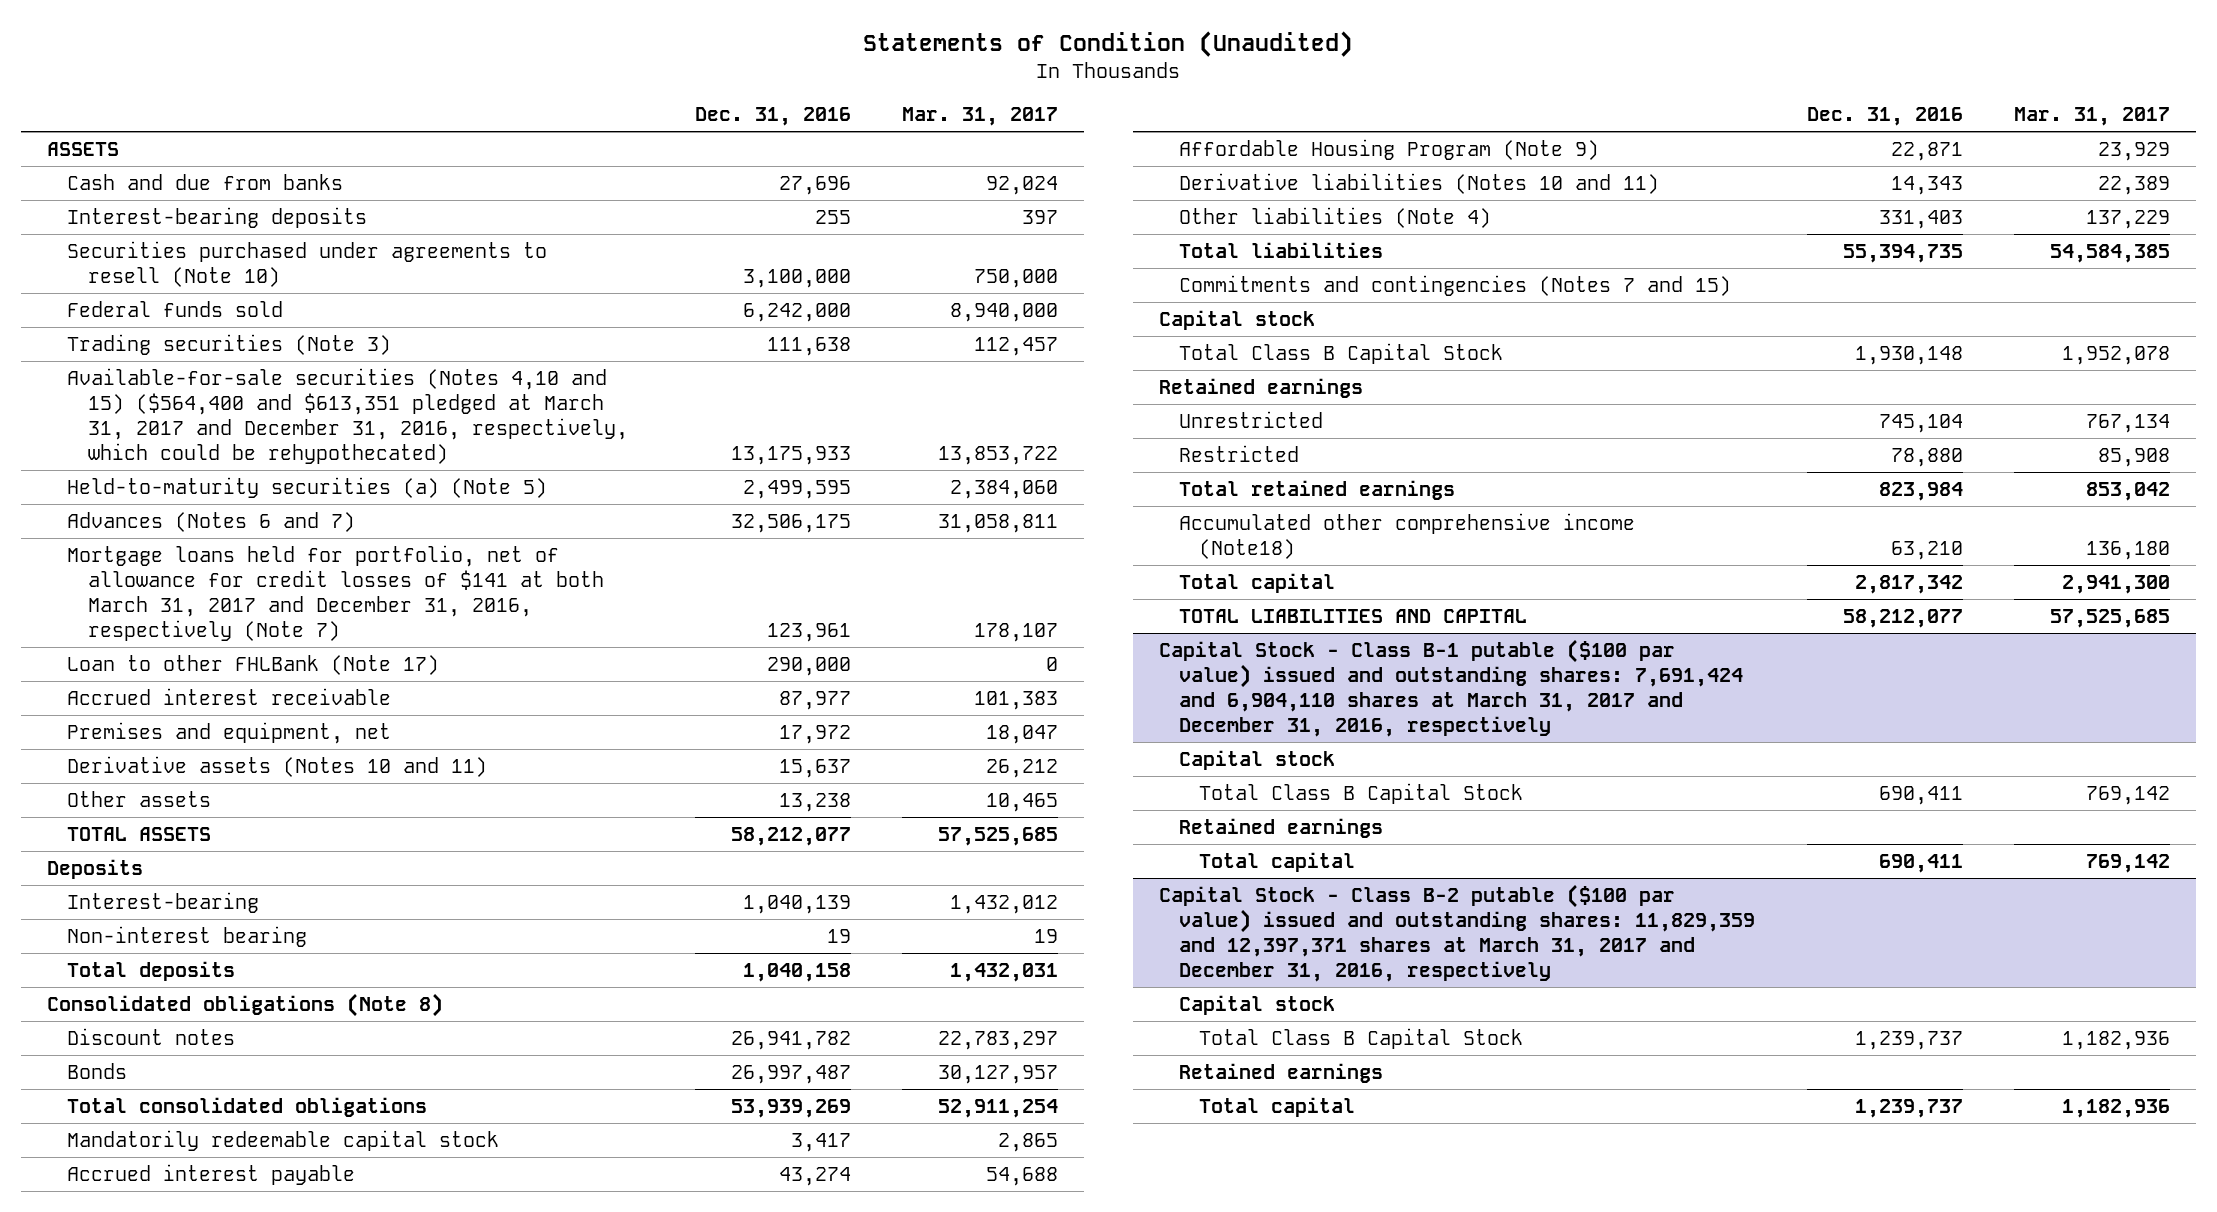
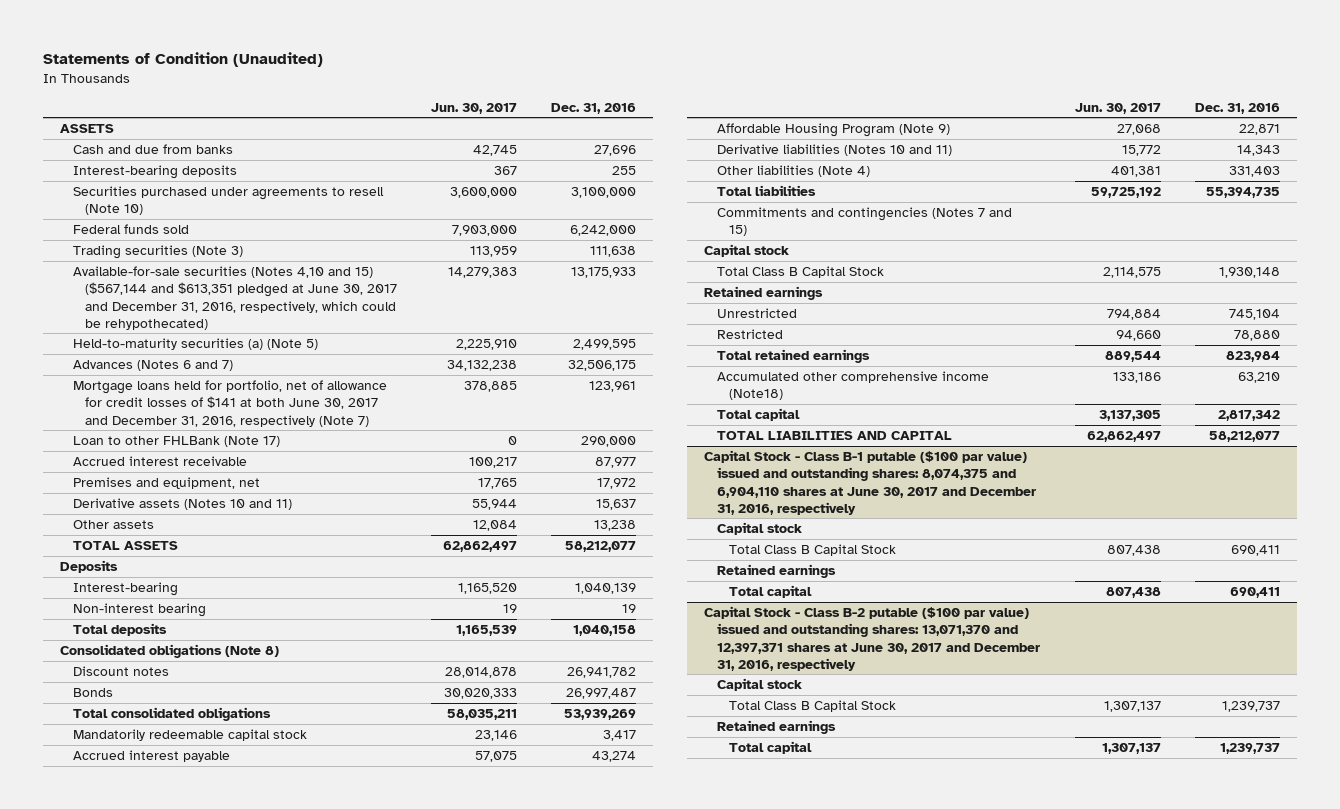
[902,107,1059,127] Mar. 31, 2017 -> none
none -> [431,102,518,114] Jun. 30, 2017
[67,367,628,464] Available-for-sale securities (Notes 4,10 and 15) ($564,400 and $613,351 pledged at March 31, 2017 and December 31, 2016, respectively, which could be rehypothecated) -> [72,266,398,330] Available-for-sale securities (Notes 4,10 and 15) ($567,144 and $613,351 pledged at June 30, 2017 and December 31, 2016, respectively, which could be rehypothecated)
[67,544,604,641] Mortgage loans held for portfolio, net of allowance for credit losses of $141 at both March 31, 2017 and December 31, 2016, respectively (Note 7) -> [72,380,387,427] Mortgage loans held for portfolio, net of allowance for credit losses of $141 at both June 30, 2017 and December 31, 2016, respectively (Note 7)
[1158,638,1744,737] Capital Stock - Class B-1 putable ($100 par value) issued and outstanding shares: 7,691,424 and 6,904,110 shares at March 31, 2017 and December 31, 2016, respectively -> [704,450,1036,515] Capital Stock - Class B-1 putable ($100 par value) issued and outstanding shares: 8,074,375 and 6,904,110 shares at June 30, 2017 and December 31, 2016, respectively
[1158,883,1756,982] Capital Stock - Class B-2 putable ($100 par value) issued and outstanding shares: 11,829,359 and 12,397,371 shares at March 31, 2017 and December 31, 2016, respectively -> [704,606,1040,671] Capital Stock - Class B-2 putable ($100 par value) issued and outstanding shares: 13,071,370 and 12,397,371 shares at June 30, 2017 and December 31, 2016, respectively

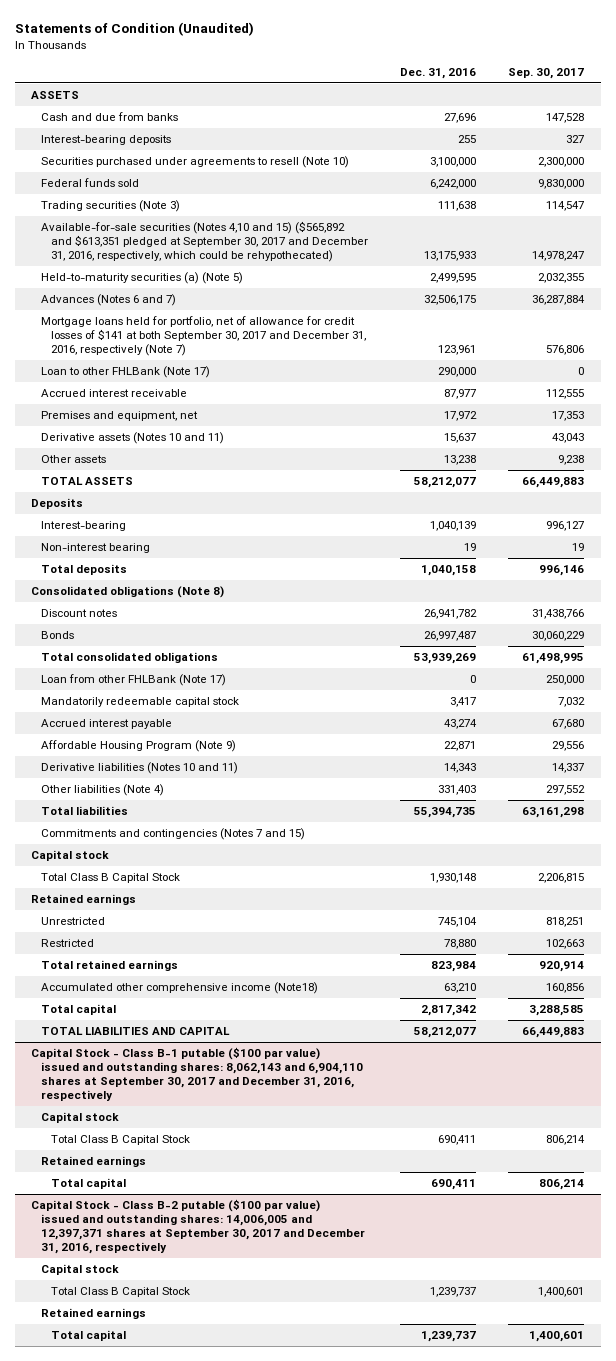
[431,102,518,114] Jun. 30, 2017 -> none
none -> [508,67,585,79] Sep. 30, 2017
[72,266,398,330] Available-for-sale securities (Notes 4,10 and 15) ($567,144 and $613,351 pledged at June 30, 2017 and December 31, 2016, respectively, which could be rehypothecated) -> [41,221,369,263] Available-for-sale securities (Notes 4,10 and 15) ($565,892 and $613,351 pledged at September 30, 2017 and December 31, 2016, respectively, which could be rehypothecated)
[72,380,387,427] Mortgage loans held for portfolio, net of allowance for credit losses of $141 at both June 30, 2017 and December 31, 2016, respectively (Note 7) -> [41,316,367,357] Mortgage loans held for portfolio, net of allowance for credit losses of $141 at both September 30, 2017 and December 31, 2016, respectively (Note 7)
none -> [41,674,227,687] Loan from other FHLBank (Note 17)
[704,450,1036,515] Capital Stock - Class B-1 putable ($100 par value) issued and outstanding shares: 8,074,375 and 6,904,110 shares at June 30, 2017 and December 31, 2016, respectively -> [31,1047,364,1102] Capital Stock - Class B-1 putable ($100 par value) issued and outstanding shares: 8,062,143 and 6,904,110 shares at September 30, 2017 and December 31, 2016, respectively
[704,606,1040,671] Capital Stock - Class B-2 putable ($100 par value) issued and outstanding shares: 13,071,370 and 12,397,371 shares at June 30, 2017 and December 31, 2016, respectively -> [31,1199,366,1255] Capital Stock - Class B-2 putable ($100 par value) issued and outstanding shares: 14,006,005 and 12,397,371 shares at September 30, 2017 and December 31, 2016, respectively

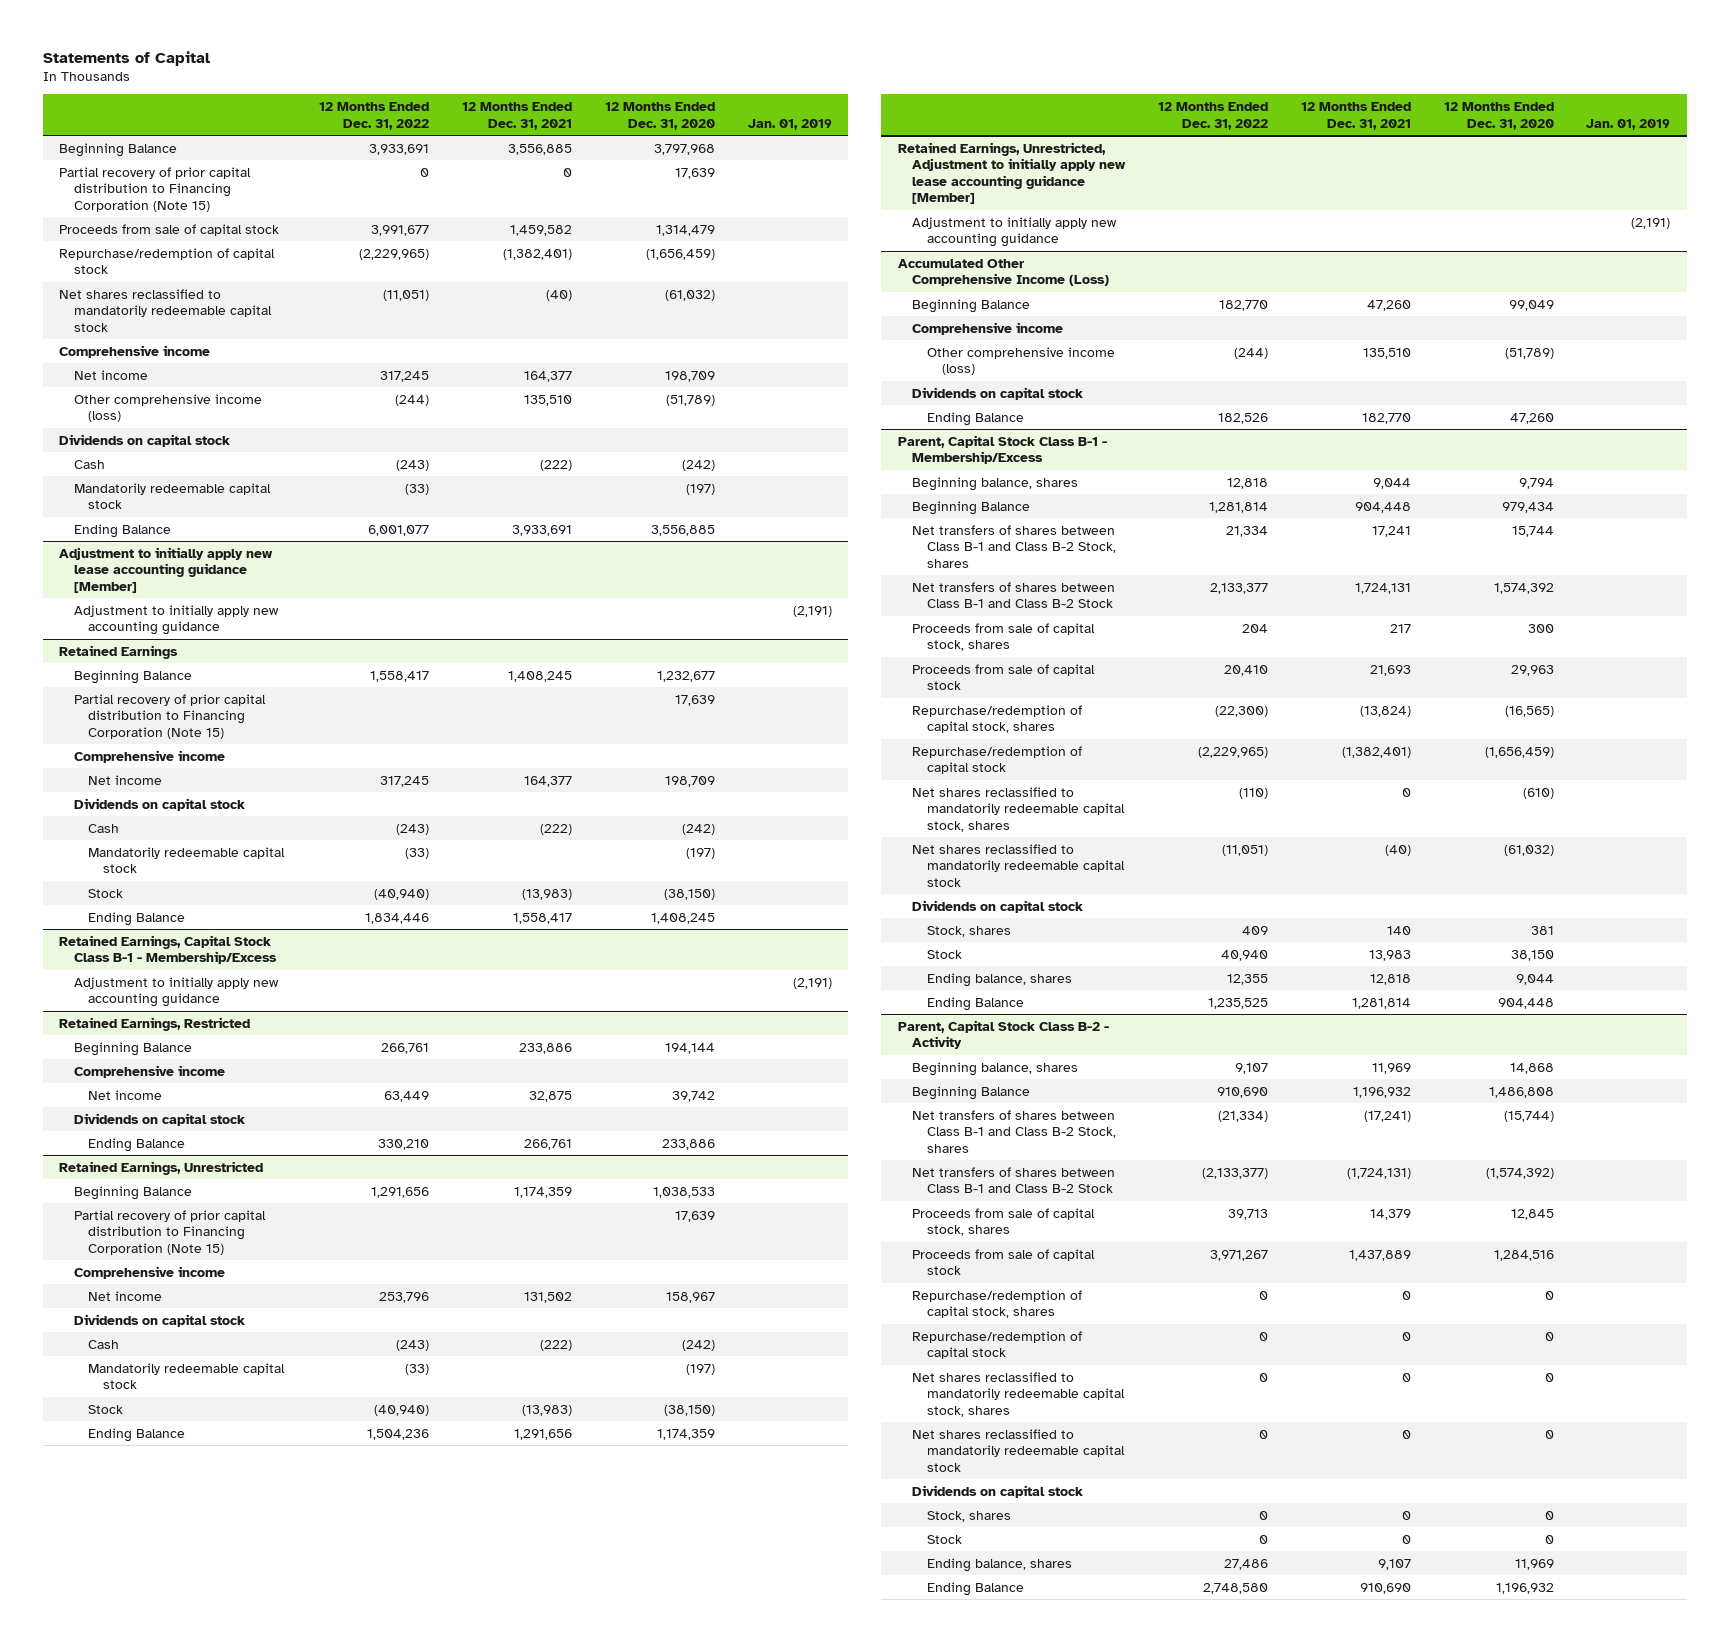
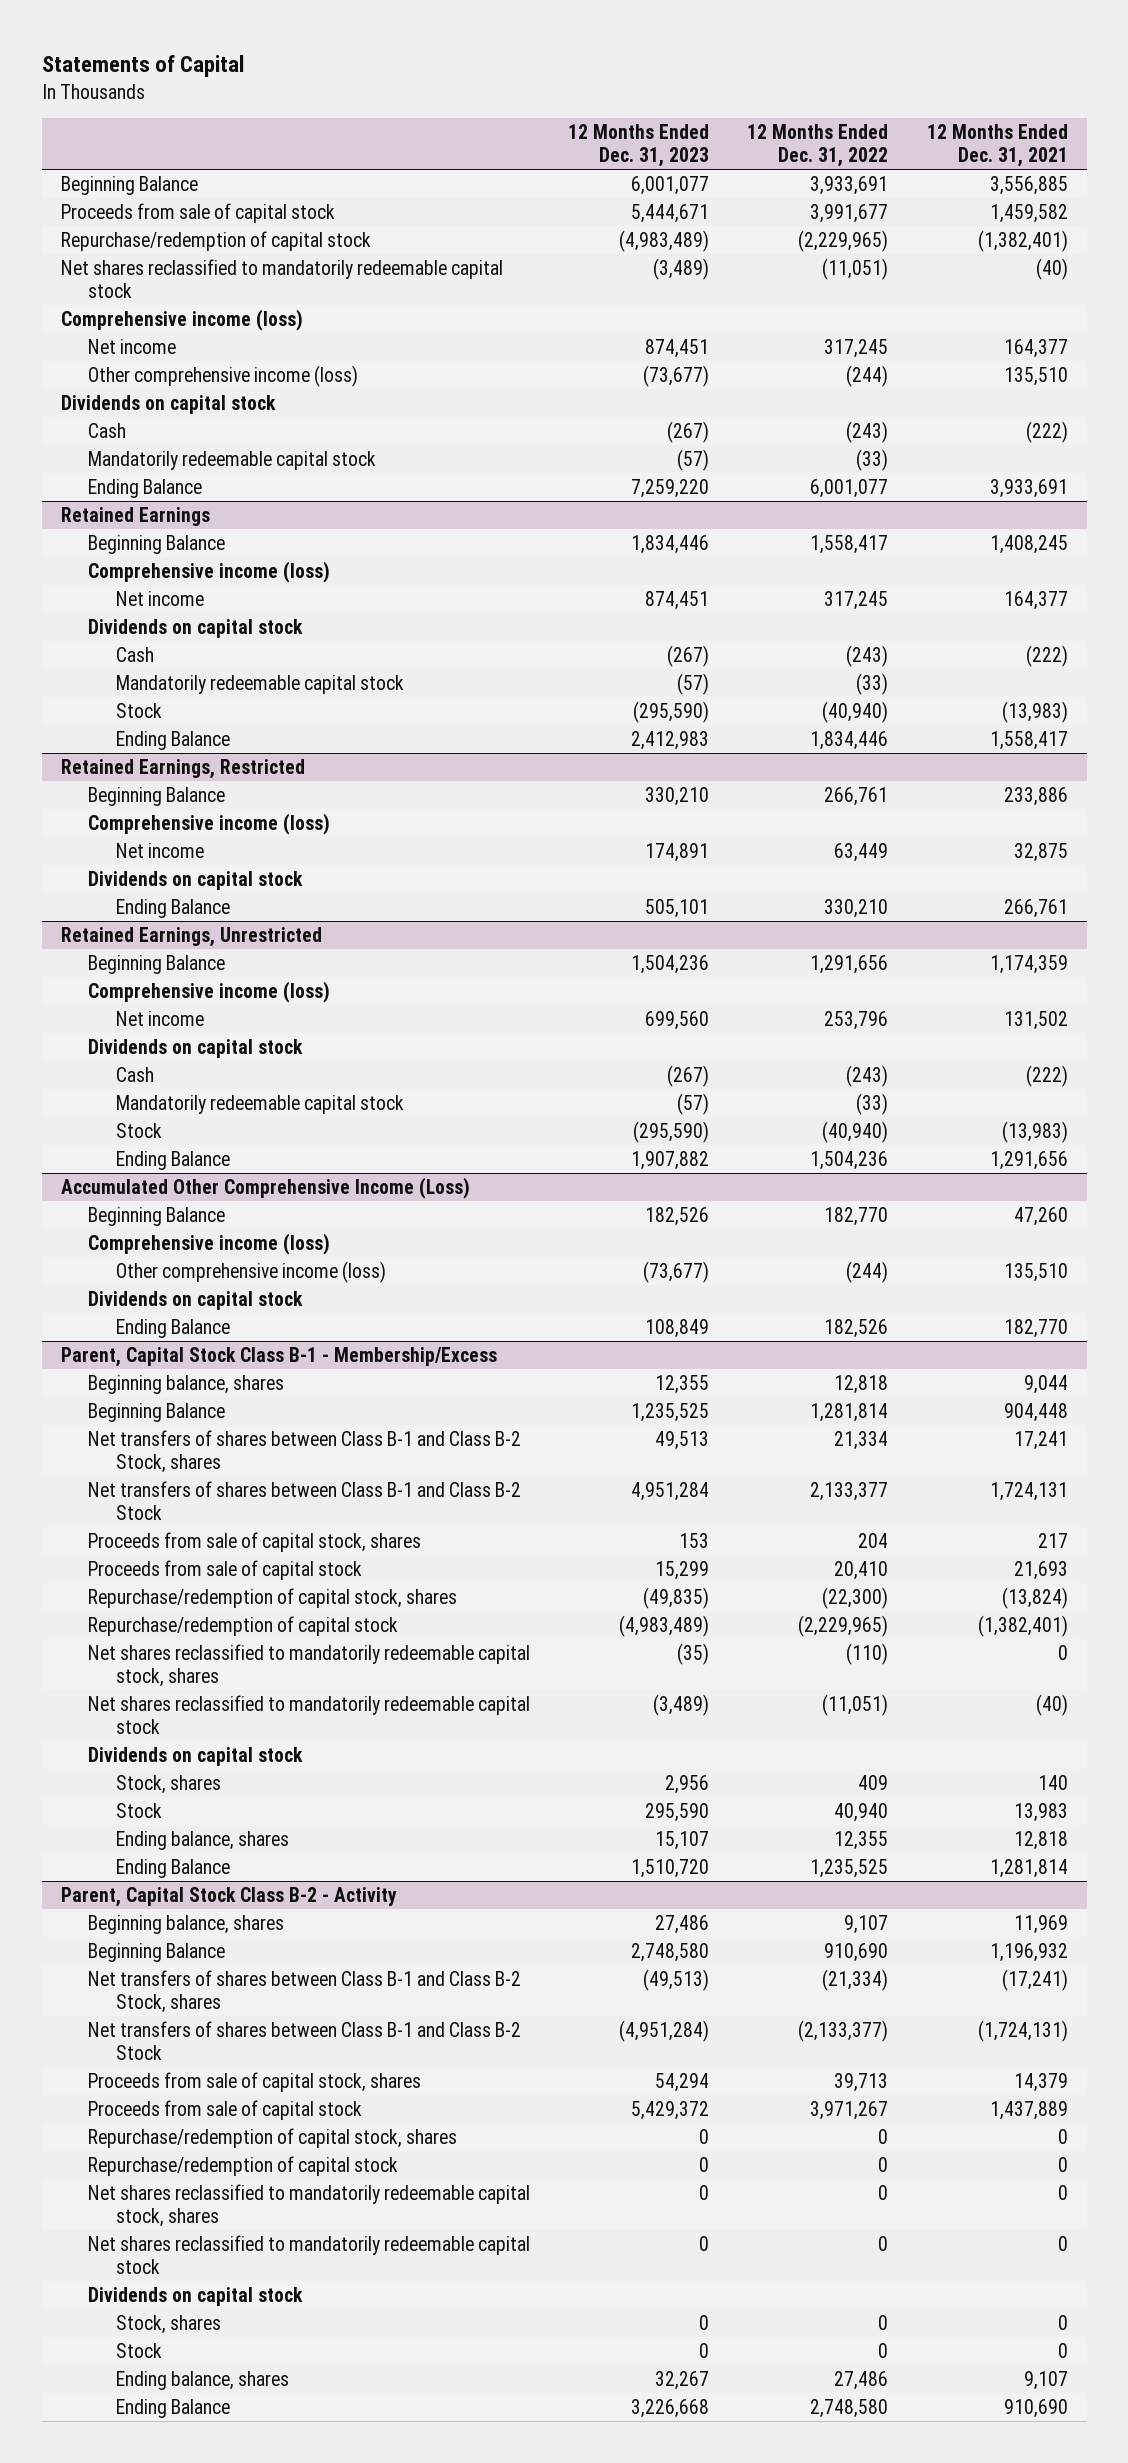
[604,102,715,130] 12 Months Ended Dec. 31, 2020 -> none
[747,118,832,130] Jan. 01, 2019 -> none
none -> [568,124,710,168] 12 Months Ended Dec. 31, 2023
[59,166,252,212] Partial recovery of prior capital distribution to Financing Corporation (Note 15) -> none
[59,344,211,358] Comprehensive income -> [60,308,303,331] Comprehensive income (loss)
[59,546,274,593] Adjustment to initially apply new lease accounting guidance [Member] -> none
[73,604,279,636] Adjustment to initially apply new accounting guidance -> none
[73,693,266,739] Partial recovery of prior capital distribution to Financing Corporation (Note 15) -> none
[73,749,225,763] Comprehensive income -> [88,560,331,583] Comprehensive income (loss)
[59,934,277,965] Retained Earnings, Capital Stock Class B-1 - Membership/Excess -> none
[73,976,279,1008] Adjustment to initially apply new accounting guidance -> none
[73,1064,225,1078] Comprehensive income -> [88,812,331,835] Comprehensive income (loss)
[73,1209,266,1255] Partial recovery of prior capital distribution to Financing Corporation (Note 15) -> none
[73,1265,225,1279] Comprehensive income -> [88,980,331,1003] Comprehensive income (loss)
[897,141,1127,205] Retained Earnings, Unrestricted, Adjustment to initially apply new lease accounting guidance [Member] -> none
[912,216,1118,248] Adjustment to initially apply new accounting guidance -> none
[912,321,1064,335] Comprehensive income -> [88,1232,331,1255] Comprehensive income (loss)

